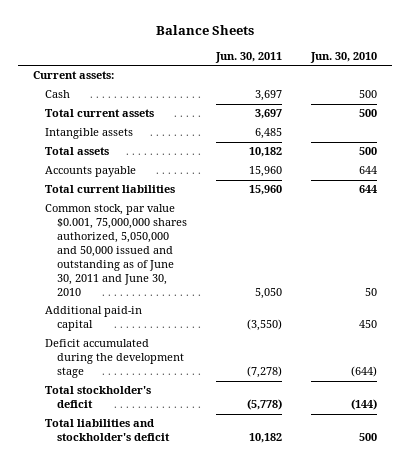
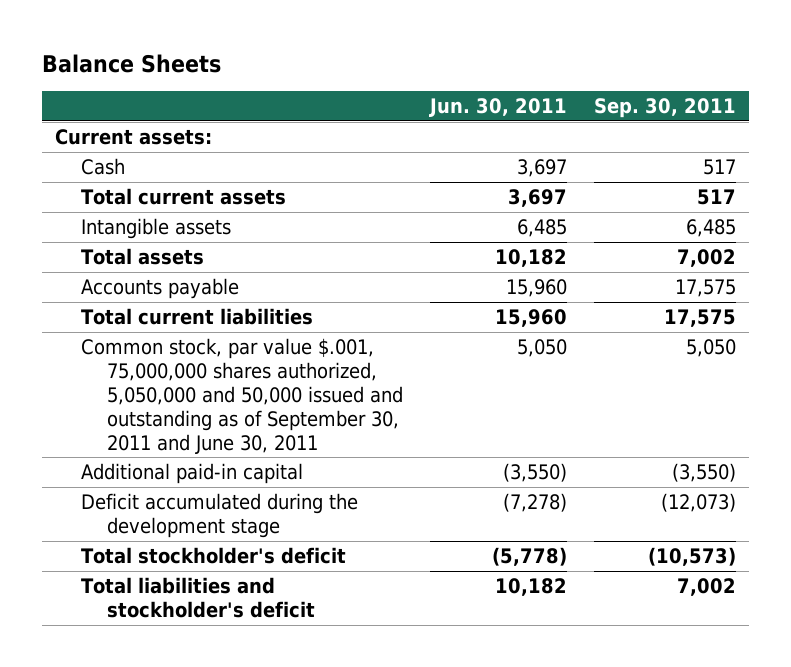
[310,51,378,63] Jun. 30, 2010 -> none
none -> [593,98,736,119] Sep. 30, 2011
[44,204,187,296] Common stock, par value $0.001, 75,000,000 shares authorized, 5,050,000 and 50,000 issued and outstanding as of June 30, 2011 and June 30, 2010 -> [81,337,404,454] Common stock, par value $.001, 75,000,000 shares authorized, 5,050,000 and 50,000 issued and outstanding as of September 30, 2011 and June 30, 2011

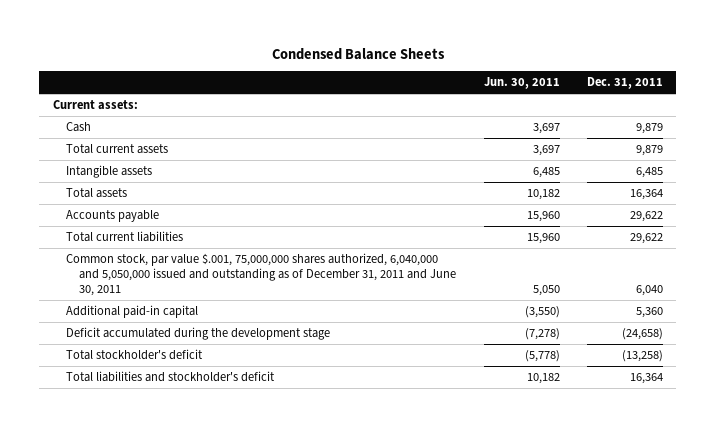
[41,53,221,73] Balance Sheets -> [271,47,445,60] Condensed Balance Sheets
[593,98,736,119] Sep. 30, 2011 -> none
none -> [586,77,663,90] Dec. 31, 2011
[81,337,404,454] Common stock, par value $.001, 75,000,000 shares authorized, 5,050,000 and 50,000 issued and outstanding as of September 30, 2011 and June 30, 2011 -> [66,253,457,297] Common stock, par value $.001, 75,000,000 shares authorized, 6,040,000 and 5,050,000 issued and outstanding as of December 31, 2011 and June 30, 2011

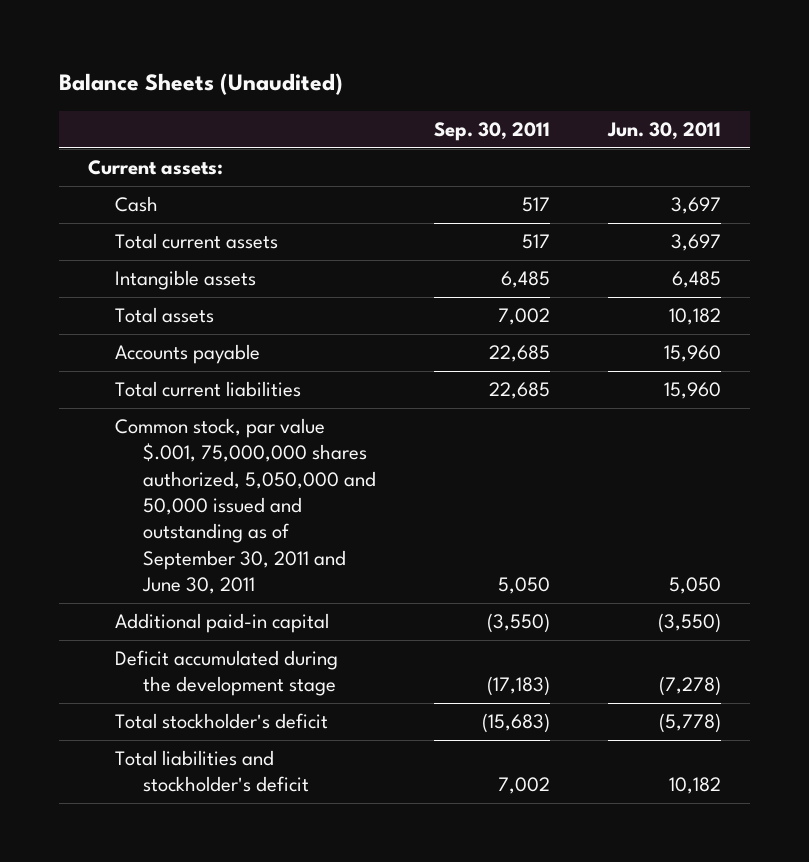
[271,47,445,60] Condensed Balance Sheets -> [58,73,343,96] Balance Sheets (Unaudited)
[586,77,663,90] Dec. 31, 2011 -> none
none -> [433,121,550,141] Sep. 30, 2011
[66,253,457,297] Common stock, par value $.001, 75,000,000 shares authorized, 6,040,000 and 5,050,000 issued and outstanding as of December 31, 2011 and June 30, 2011 -> [115,418,376,594] Common stock, par value $.001, 75,000,000 shares authorized, 5,050,000 and 50,000 issued and outstanding as of September 30, 2011 and June 30, 2011

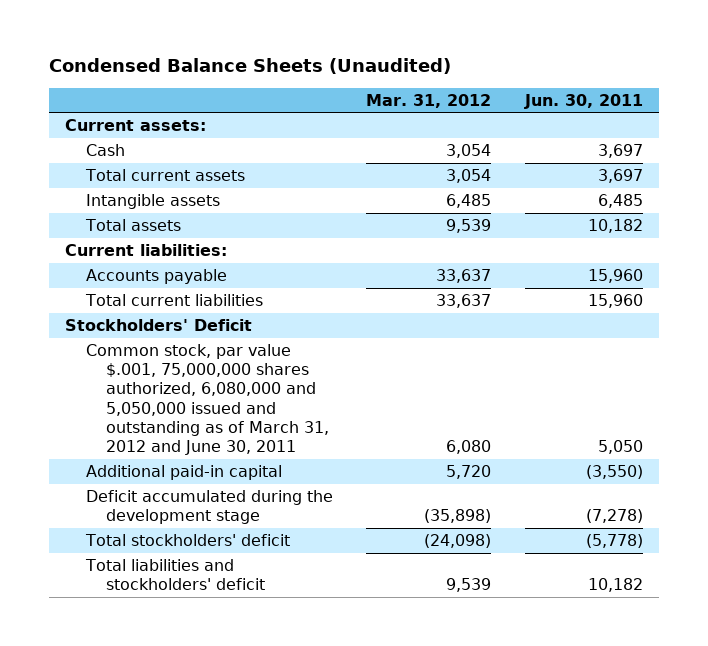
[58,73,343,96] Balance Sheets (Unaudited) -> [48,58,451,75] Condensed Balance Sheets (Unaudited)
[433,121,550,141] Sep. 30, 2011 -> none
none -> [366,93,492,108] Mar. 31, 2012
none -> [65,243,228,256] Current liabilities:
none -> [65,318,253,331] Stockholders' Deficit
[115,418,376,594] Common stock, par value $.001, 75,000,000 shares authorized, 5,050,000 and 50,000 issued and outstanding as of September 30, 2011 and June 30, 2011 -> [85,343,330,456] Common stock, par value $.001, 75,000,000 shares authorized, 6,080,000 and 5,050,000 issued and outstanding as of March 31, 2012 and June 30, 2011
[115,713,329,730] Total stockholder's deficit -> [84,533,290,546] Total stockholders' deficit
[115,750,309,793] Total liabilities and stockholder's deficit -> [84,558,266,591] Total liabilities and stockholders' deficit

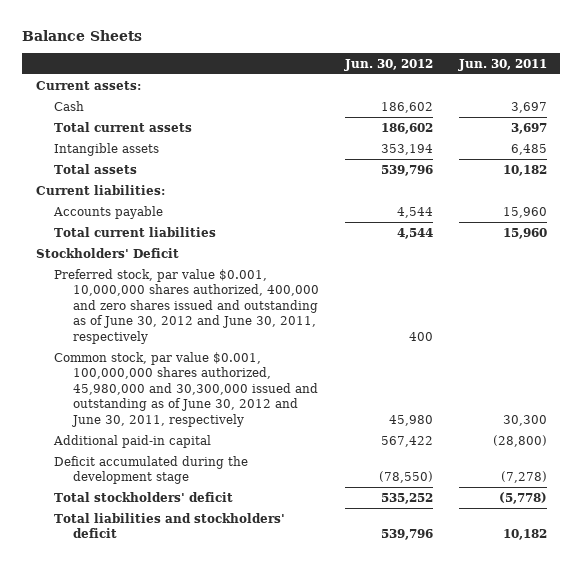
[48,58,451,75] Condensed Balance Sheets (Unaudited) -> [22,29,143,41] Balance Sheets
[366,93,492,108] Mar. 31, 2012 -> none
none -> [343,58,433,71] Jun. 30, 2012
none -> [54,268,319,344] Preferred stock, par value $0.001, 10,000,000 shares authorized, 400,000 and zero shares issued and outstanding as of June 30, 2012 and June 30, 2011, respectively
[85,343,330,456] Common stock, par value $.001, 75,000,000 shares authorized, 6,080,000 and 5,050,000 issued and outstanding as of March 31, 2012 and June 30, 2011 -> [54,351,318,427] Common stock, par value $0.001, 100,000,000 shares authorized, 45,980,000 and 30,300,000 issued and outstanding as of June 30, 2012 and June 30, 2011, respectively
[597,440,643,455] 5,050 -> [503,414,548,426] 30,300
[585,464,643,479] (3,550) -> [493,434,548,447] (28,800)

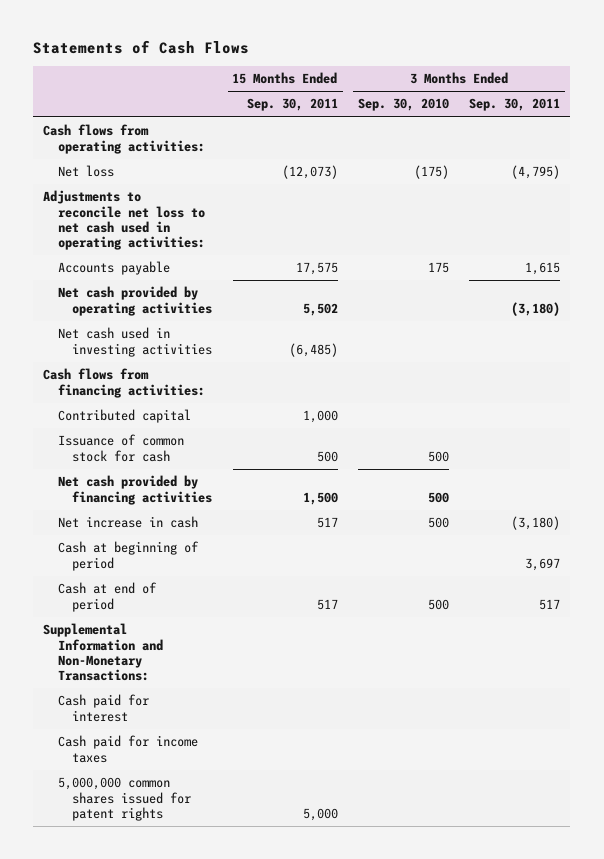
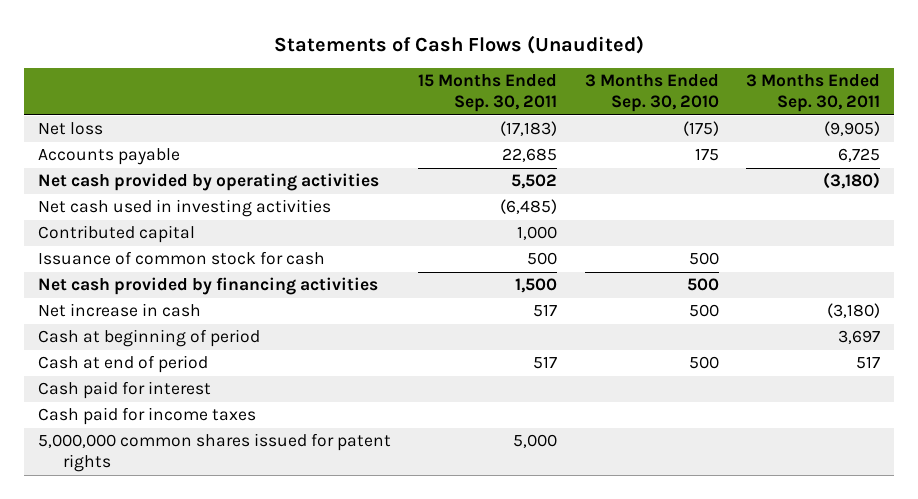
[33,40,250,55] Statements of Cash Flows -> [273,34,644,54] Statements of Cash Flows (Unaudited)
[43,124,205,154] Cash flows from operating activities: -> none
[43,190,205,251] Adjustments to reconcile net loss to net cash used in operating activities: -> none
[281,165,338,180] (12,073) -> [500,121,558,137] (17,183)
[511,165,561,180] (4,795) -> [824,121,881,137] (9,905)
[295,262,338,276] 17,575 -> [502,148,558,163] 22,685
[525,262,561,276] 1,615 -> [838,148,881,163] 6,725
[43,368,205,398] Cash flows from financing activities: -> none
[43,623,163,682] Supplemental Information and Non-Monetary Transactions: -> none

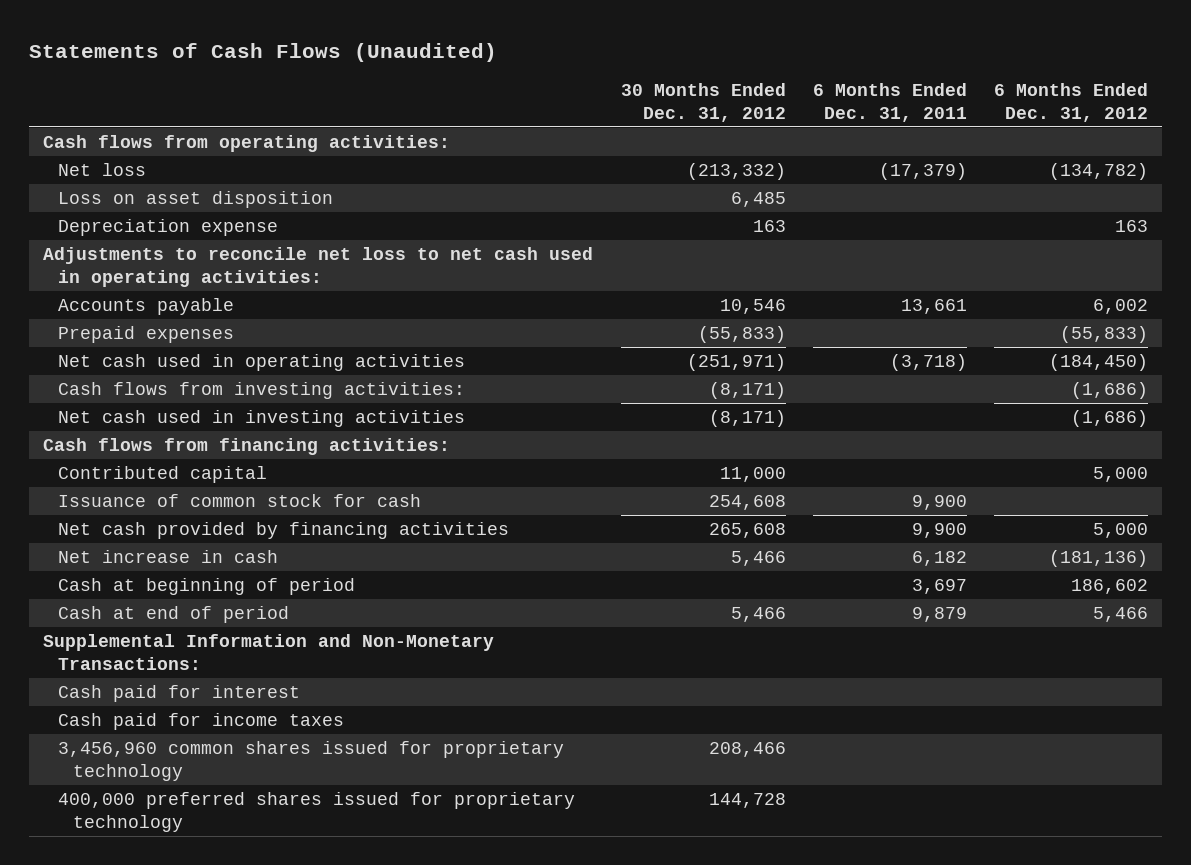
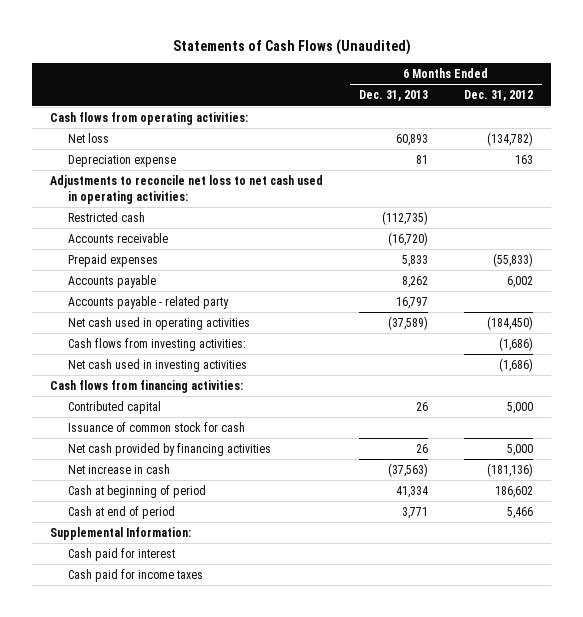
[620,82,786,122] 30 Months Ended Dec. 31, 2012 -> none
[812,82,967,122] 6 Months Ended Dec. 31, 2011 -> none
none -> [359,90,429,102] Dec. 31, 2013
[58,191,334,209] Loss on asset disposition -> none
none -> [67,211,145,222] Restricted cash
none -> [67,232,168,243] Accounts receivable
[58,298,235,316] Accounts payable -> [67,274,156,288] Accounts payable
none -> [67,295,229,309] Accounts payable - related party
[43,634,495,670] Supplemental Information and Non-Monetary Transactions: -> [50,526,192,540] Supplemental Information:
[58,741,565,781] 3,456,960 common shares issued for proprietary technology -> none
[58,792,576,832] 400,000 preferred shares issued for proprietary technology -> none

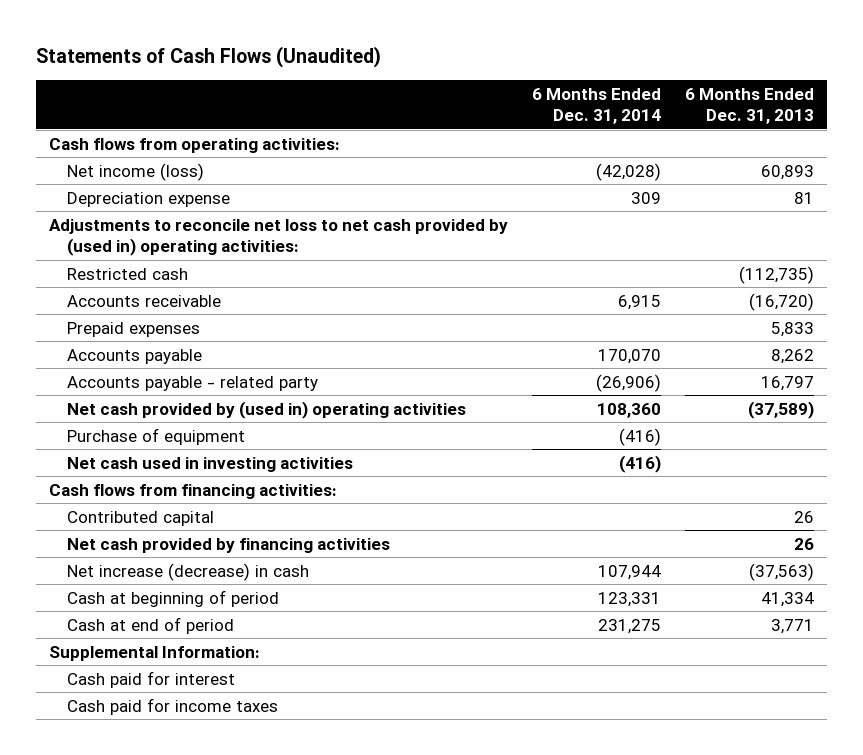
[463,90,533,102] Dec. 31, 2012 -> none
none -> [532,87,662,125] 6 Months Ended Dec. 31, 2014
[67,132,109,143] Net loss -> [67,162,205,181] Net income (loss)
[50,174,324,204] Adjustments to reconcile net loss to net cash used in operating activities: -> [48,218,508,257] Adjustments to reconcile net loss to net cash provided by (used in) operating activities:
[67,337,246,351] Cash flows from investing activities: -> none
[67,316,250,330] Net cash used in operating activities -> [67,400,467,419] Net cash provided by (used in) operating activities
none -> [67,427,246,445] Purchase of equipment
[67,421,245,432] Issuance of common stock for cash -> none
[67,463,170,474] Net increase in cash -> [67,562,310,581] Net increase (decrease) in cash

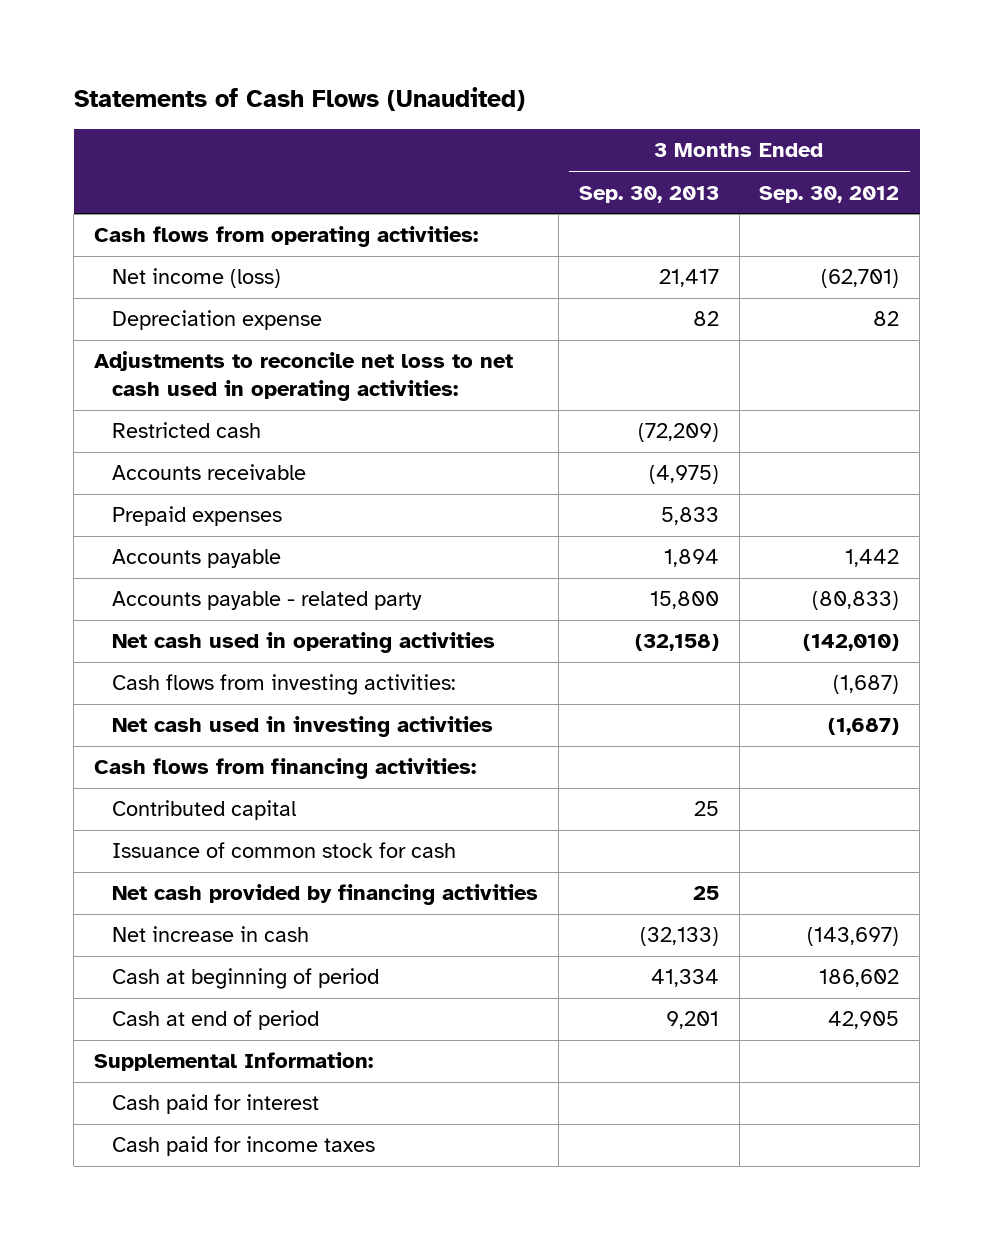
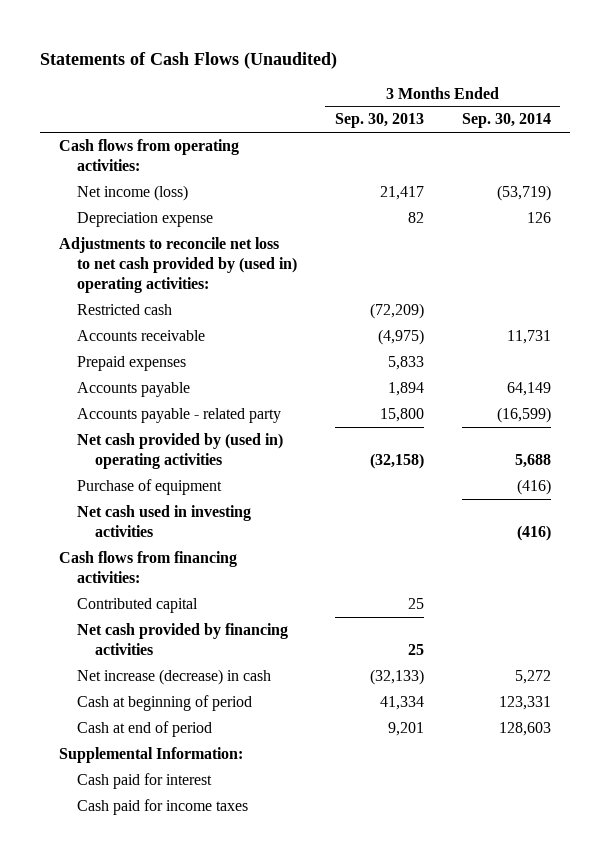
[759,185,900,203] Sep. 30, 2012 -> none
none -> [461,113,551,129] Sep. 30, 2014
[93,351,513,402] Adjustments to reconcile net loss to net cash used in operating activities: -> [59,237,297,293] Adjustments to reconcile net loss to net cash provided by (used in) operating activities:
[112,674,457,696] Cash flows from investing activities: -> none
[112,632,496,654] Net cash used in operating activities -> [76,433,283,469] Net cash provided by (used in) operating activities
none -> [76,479,222,496] Purchase of equipment
[112,842,457,859] Issuance of common stock for cash -> none
[112,926,310,943] Net increase in cash -> [76,669,271,686] Net increase (decrease) in cash

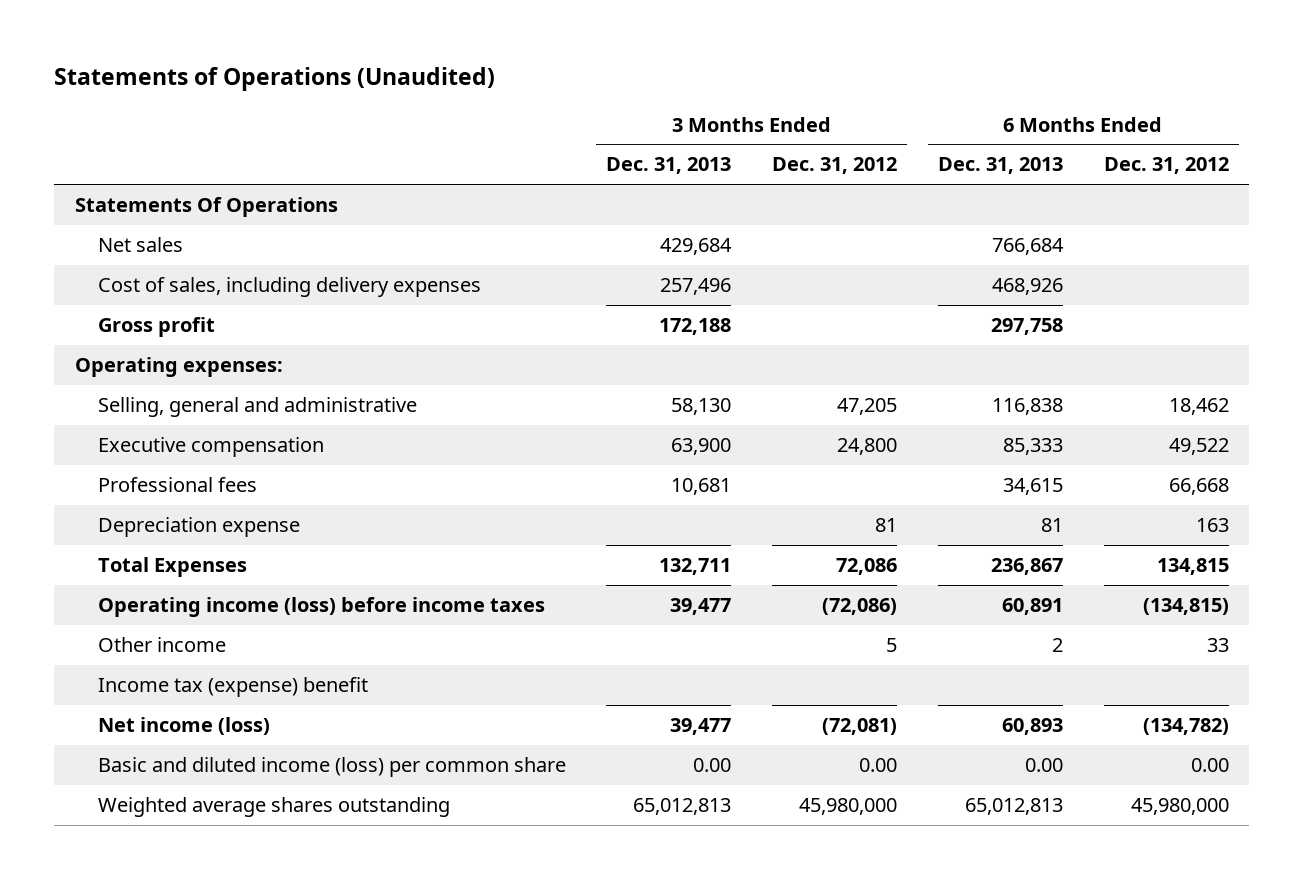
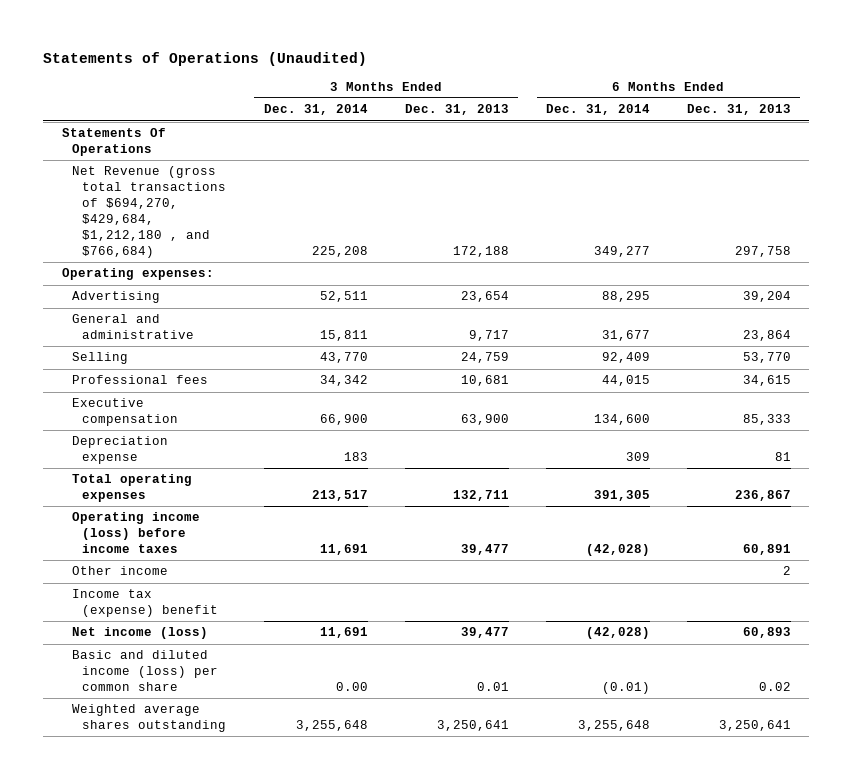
[772,157,898,175] Dec. 31, 2012 -> none
[1103,157,1229,175] Dec. 31, 2012 -> none
none -> [263,104,368,116] Dec. 31, 2014
none -> [545,104,650,116] Dec. 31, 2014
[97,236,183,252] Net sales -> none
[97,276,481,297] Cost of sales, including delivery expenses -> none
[97,316,215,337] Gross profit -> [72,166,227,259] Net Revenue (gross total transactions of $694,270, $429,684, $1,212,180 , and $766,684)
none -> [72,291,161,304] Advertising
[97,396,417,417] Selling, general and administrative -> [72,314,195,340] General and administrative
[671,397,732,415] 58,130 -> [468,330,509,342] 9,717
[991,397,1063,415] 116,838 -> [742,330,791,342] 23,864
none -> [72,352,129,365] Selling
[97,436,324,457] Executive compensation -> [72,398,179,427] Executive compensation
[97,556,247,577] Total Expenses -> [72,474,193,503] Total operating expenses
[693,757,732,772] 0.00 -> [476,682,509,692] 0.01
[1024,757,1063,772] 0.00 -> [758,682,791,692] 0.02
[633,797,732,815] 65,012,813 -> [436,720,509,732] 3,250,641
[964,797,1063,815] 65,012,813 -> [718,720,791,732] 3,250,641

